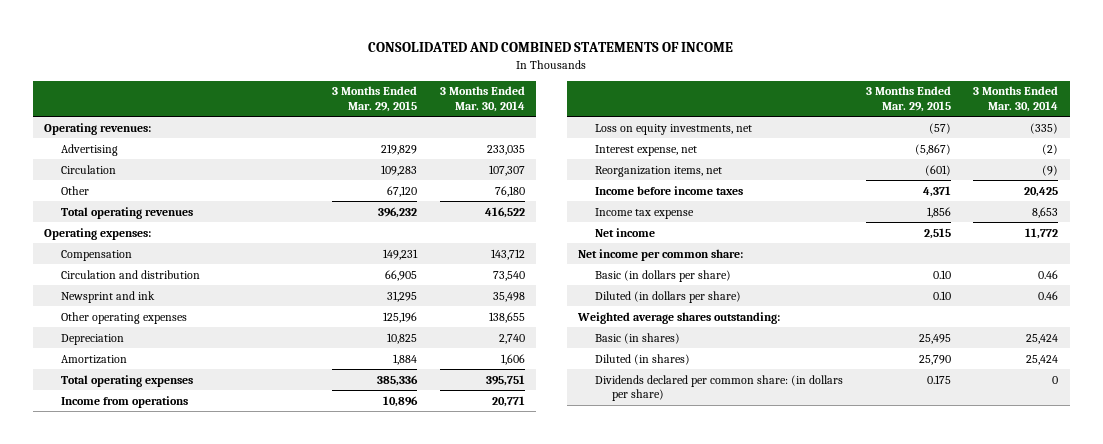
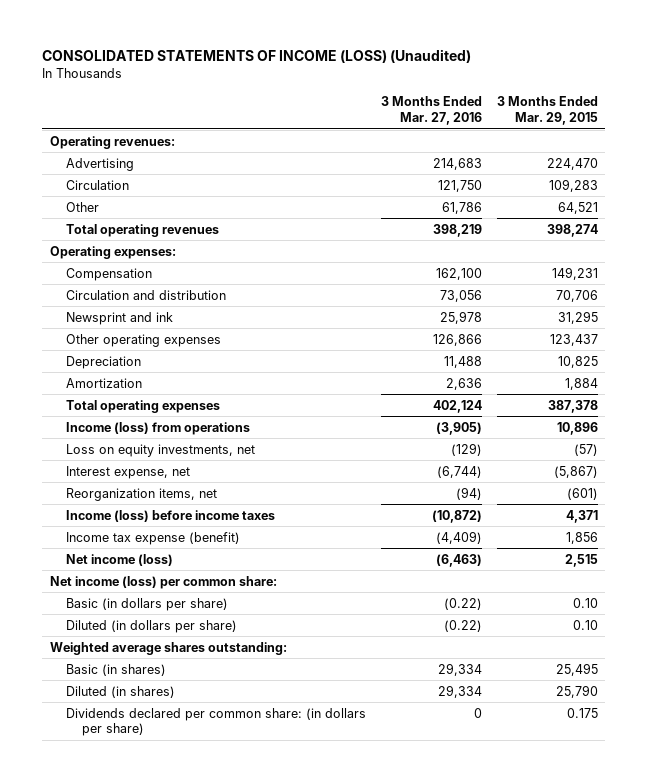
[368,41,734,52] CONSOLIDATED AND COMBINED STATEMENTS OF INCOME -> [42,49,472,64] CONSOLIDATED STATEMENTS OF INCOME (LOSS) (Unaudited)
[439,86,525,112] 3 Months Ended Mar. 30, 2014 -> none
none -> [380,96,482,126] 3 Months Ended Mar. 27, 2016
[380,143,417,155] 219,829 -> [546,157,598,170] 224,470
[386,185,417,197] 67,120 -> [557,201,598,214] 64,521
[377,206,417,218] 396,232 -> [546,223,598,237] 398,274
[384,269,417,281] 66,905 -> [555,289,598,302] 70,706
[382,311,417,323] 125,196 -> [549,333,598,346] 123,437
[376,374,418,386] 385,336 -> [547,399,598,413] 387,378
[61,395,189,408] Income from operations -> [65,421,250,435] Income (loss) from operations
[594,185,743,195] Income before income taxes -> [65,509,275,522] Income (loss) before income taxes
[594,207,694,219] Income tax expense -> [65,531,240,545] Income tax expense (benefit)
[594,227,655,237] Net income -> [65,553,173,566] Net income (loss)
[578,248,744,261] Net income per common share: -> [49,575,277,589] Net income (loss) per common share:

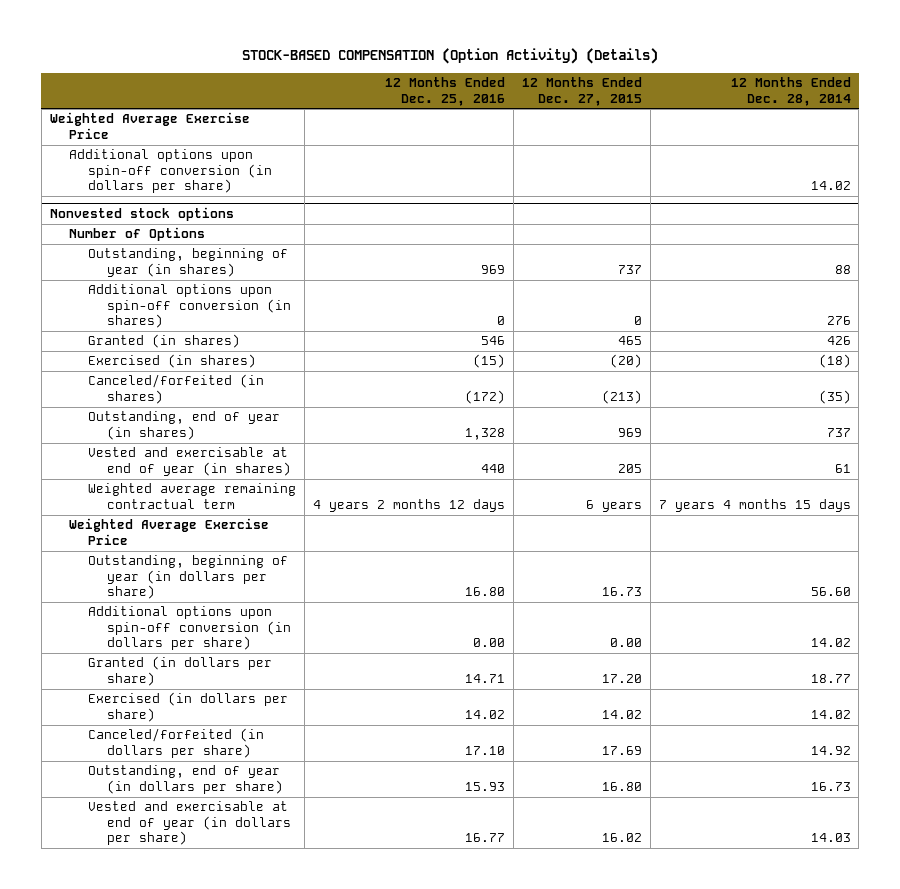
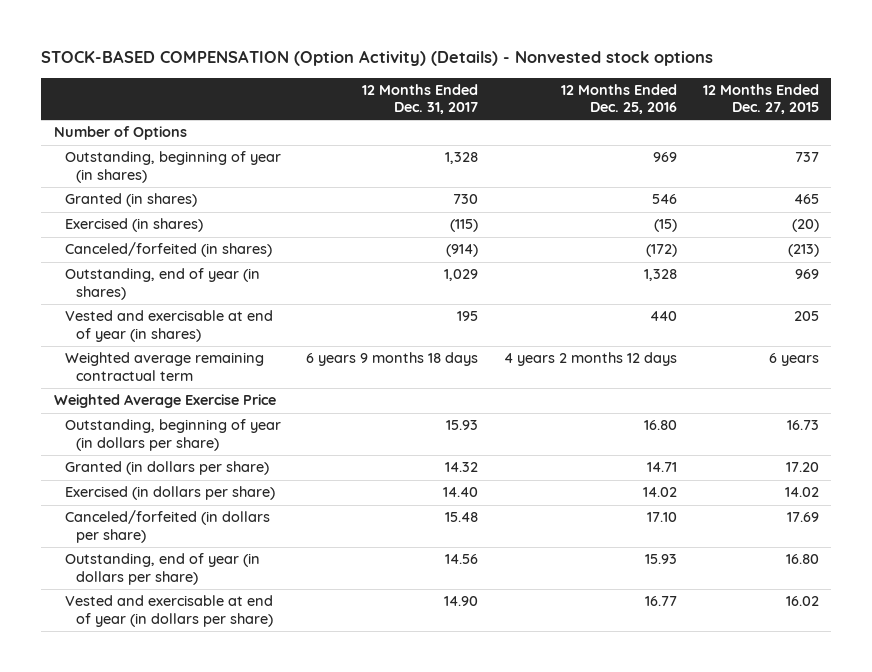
[242,48,659,65] STOCK-BASED COMPENSATION (Option Activity) (Details) -> [40,50,713,67] STOCK-BASED COMPENSATION (Option Activity) (Details) - Nonvested stock options
[730,76,851,106] 12 Months Ended Dec. 28, 2014 -> none
none -> [362,84,479,115] 12 Months Ended Dec. 31, 2017
[49,112,250,139] Weighted Average Exercise Price -> none
[68,149,273,194] Additional options upon spin-off conversion (in dollars per share) -> none
[49,207,234,222] Nonvested stock options -> none
[88,284,292,329] Additional options upon spin-off conversion (in shares) -> none
[88,606,292,651] Additional options upon spin-off conversion (in dollars per share) -> none

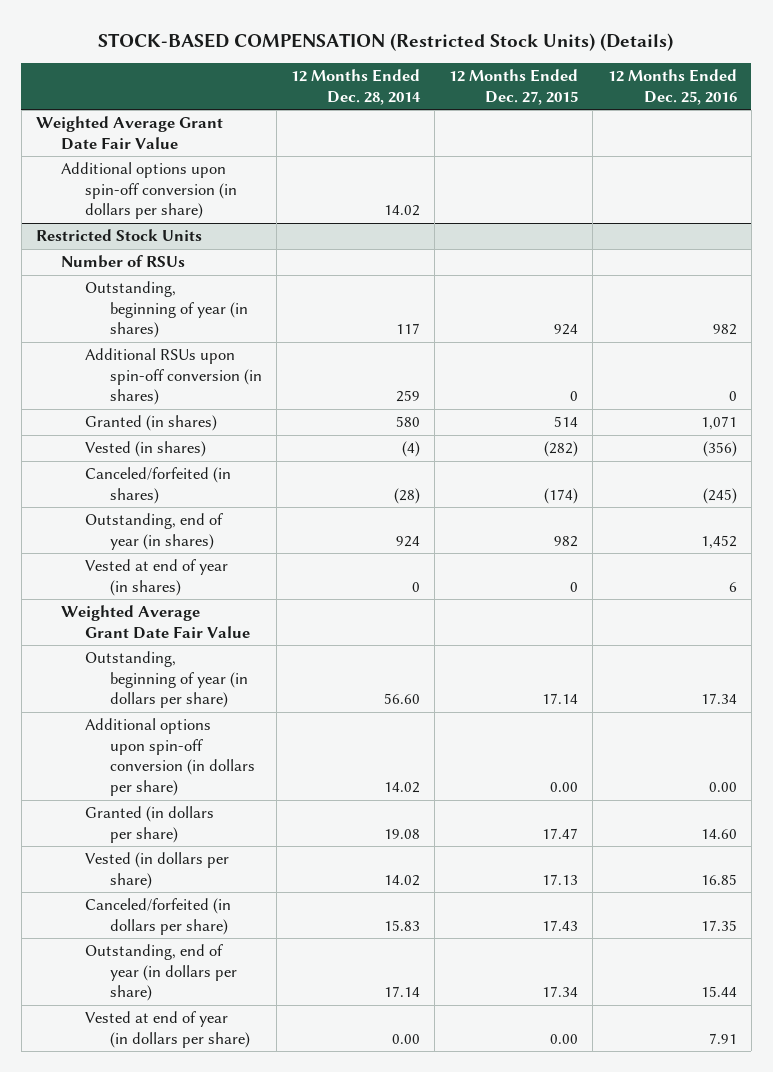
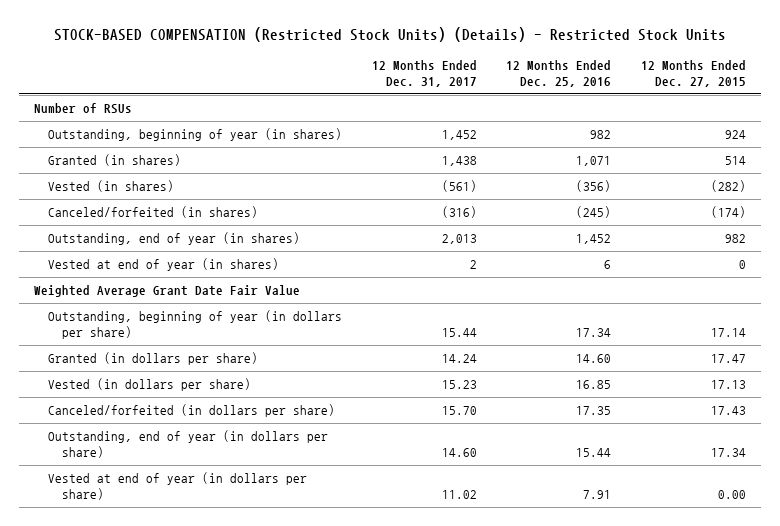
[98,32,674,51] STOCK-BASED COMPENSATION (Restricted Stock Units) (Details) -> [54,27,727,43] STOCK-BASED COMPENSATION (Restricted Stock Units) (Details) - Restricted Stock Units
[290,69,421,106] 12 Months Ended Dec. 28, 2014 -> none
none -> [371,59,477,87] 12 Months Ended Dec. 31, 2017
[36,116,224,150] Weighted Average Grant Date Fair Value -> none
[60,162,238,220] Additional options upon spin-off conversion (in dollars per share) -> none
[36,229,203,242] Restricted Stock Units -> none
[85,348,262,406] Additional RSUs upon spin-off conversion (in shares) -> none
[85,718,255,797] Additional options upon spin-off conversion (in dollars per share) -> none

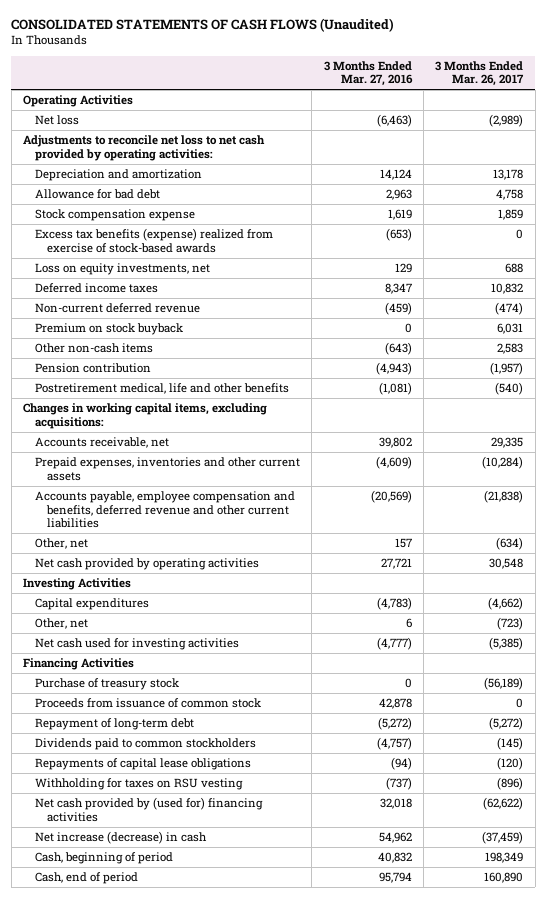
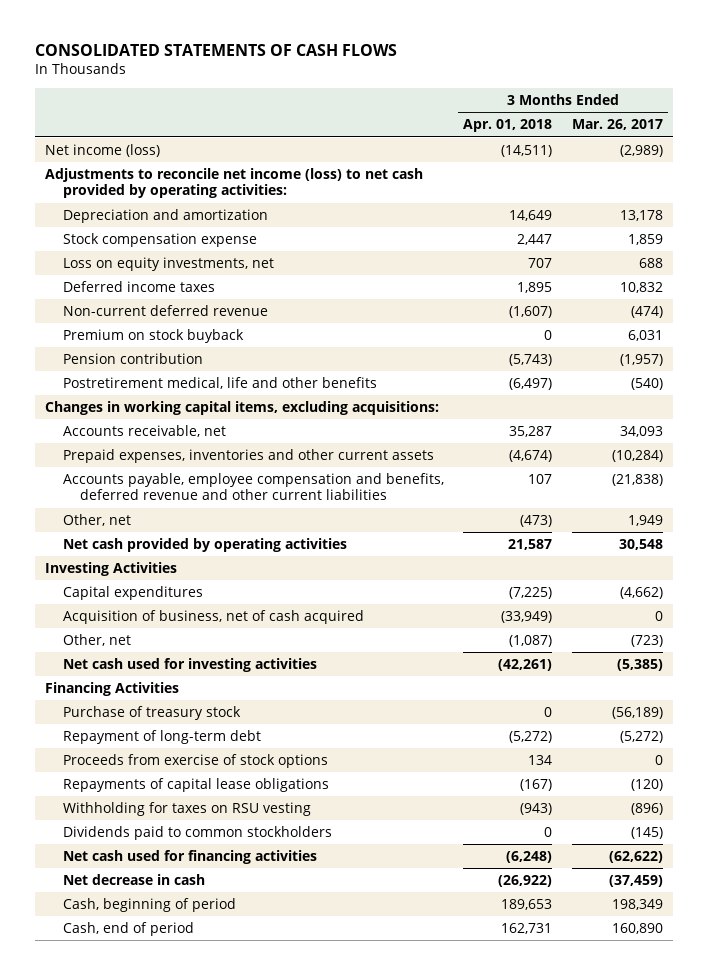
[11,17,395,32] CONSOLIDATED STATEMENTS OF CASH FLOWS (Unaudited) -> [35,44,398,57] CONSOLIDATED STATEMENTS OF CASH FLOWS
[323,60,413,87] 3 Months Ended Mar. 27, 2016 -> none
none -> [463,119,553,133] Apr. 01, 2018
[23,95,134,108] Operating Activities -> none
[35,115,80,126] Net loss -> [45,143,161,157] Net income (loss)
[23,135,266,161] Adjustments to reconcile net loss to net cash provided by operating activities: -> [45,167,424,199] Adjustments to reconcile net income (loss) to net cash provided by operating activities:
[35,189,161,200] Allowance for bad debt -> none
[35,228,274,253] Excess tax benefits (expense) realized from exercise of stock-based awards -> none
[35,343,154,354] Other non-cash items -> none
[491,437,524,449] 29,335 -> [620,425,664,437] 34,093
[496,537,524,551] (634) -> [628,514,664,526] 1,949
none -> [62,609,364,624] Acquisition of business, net of cash acquired
[35,698,262,709] Proceeds from issuance of common stock -> none
none -> [62,753,328,768] Proceeds from exercise of stock options
[35,738,257,751] Dividends paid to common stockholders -> [62,825,332,840] Dividends paid to common stockholders
[35,797,264,822] Net cash provided by (used for) financing activities -> [62,849,317,864] Net cash used for financing activities
[35,831,208,845] Net increase (decrease) in cash -> [62,873,205,885] Net decrease in cash

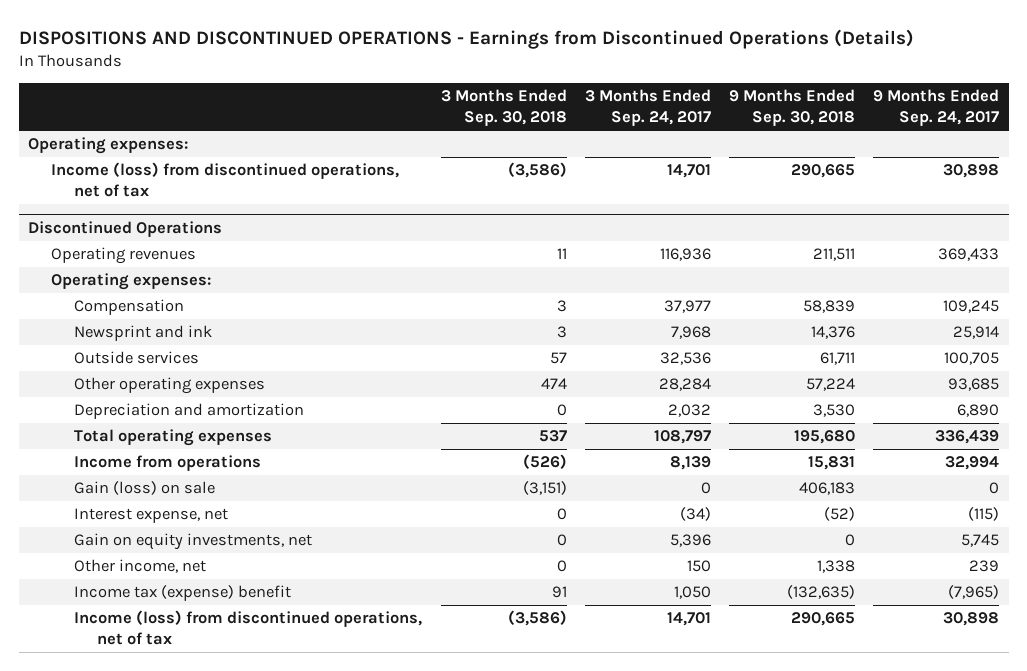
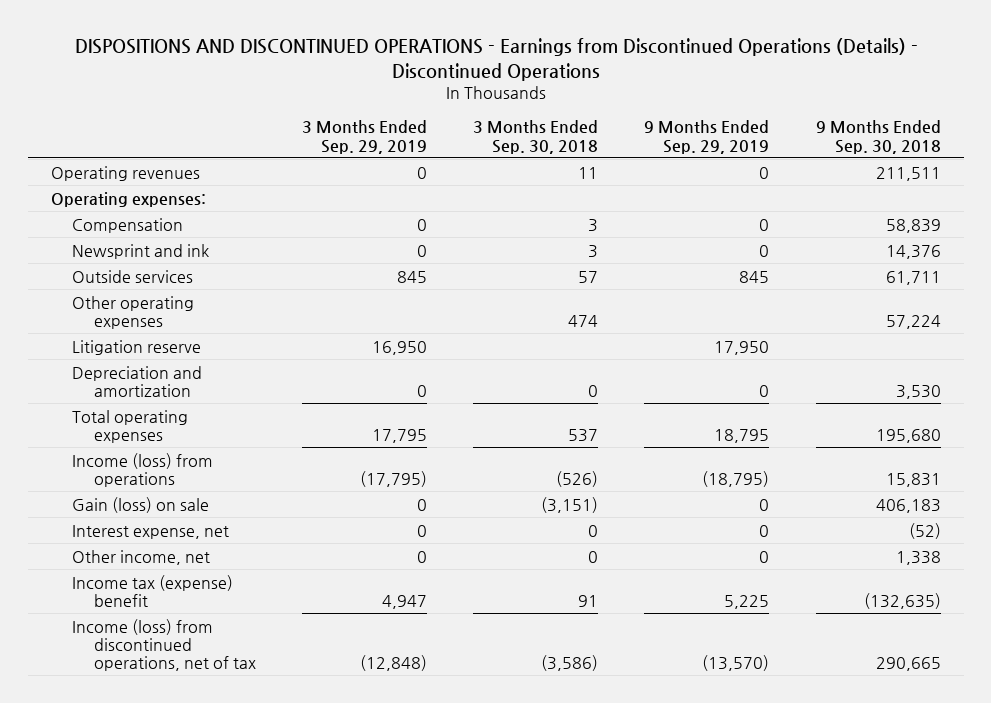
[18,29,914,50] DISPOSITIONS AND DISCONTINUED OPERATIONS - Earnings from Discontinued Operations (Details) -> [74,38,918,81] DISPOSITIONS AND DISCONTINUED OPERATIONS - Earnings from Discontinued Operations (Details) - Discontinued Operations
[584,88,711,127] 3 Months Ended Sep. 24, 2017 -> none
[873,88,1000,127] 9 Months Ended Sep. 24, 2017 -> none
none -> [302,120,428,154] 3 Months Ended Sep. 29, 2019
none -> [644,120,770,154] 9 Months Ended Sep. 29, 2019
[27,137,188,155] Operating expenses: -> none
[50,162,399,198] Income (loss) from discontinued operations, net of tax -> none
[27,220,222,237] Discontinued Operations -> none
none -> [72,339,202,355] Litigation reserve
[74,455,262,472] Income from operations -> [72,452,214,487] Income (loss) from operations
[74,533,313,551] Gain on equity investments, net -> none

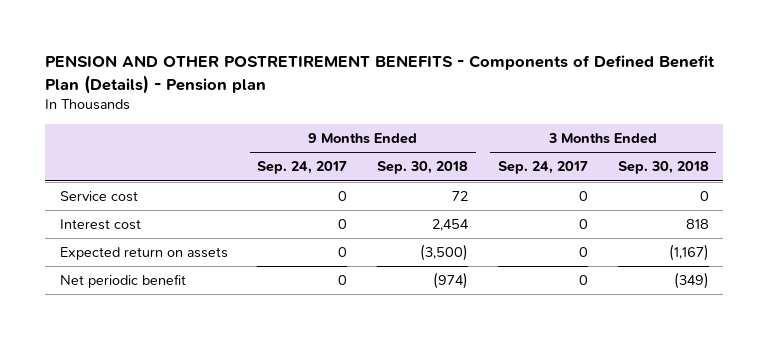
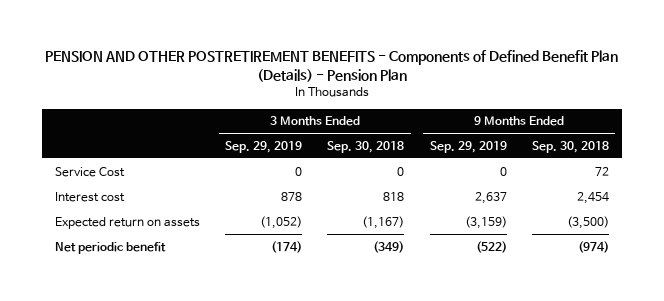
[44,55,715,94] PENSION AND OTHER POSTRETIREMENT BENEFITS - Components of Defined Benefit Plan (Details) - Pension plan -> [44,49,618,82] PENSION AND OTHER POSTRETIREMENT BENEFITS - Components of Defined Benefit Plan (Details) - Pension Plan
[257,161,348,175] Sep. 24, 2017 -> none
[497,161,588,175] Sep. 24, 2017 -> none
none -> [224,140,302,153] Sep. 29, 2019
none -> [429,140,507,153] Sep. 29, 2019
[59,191,138,203] Service cost -> [54,166,125,177] Service Cost

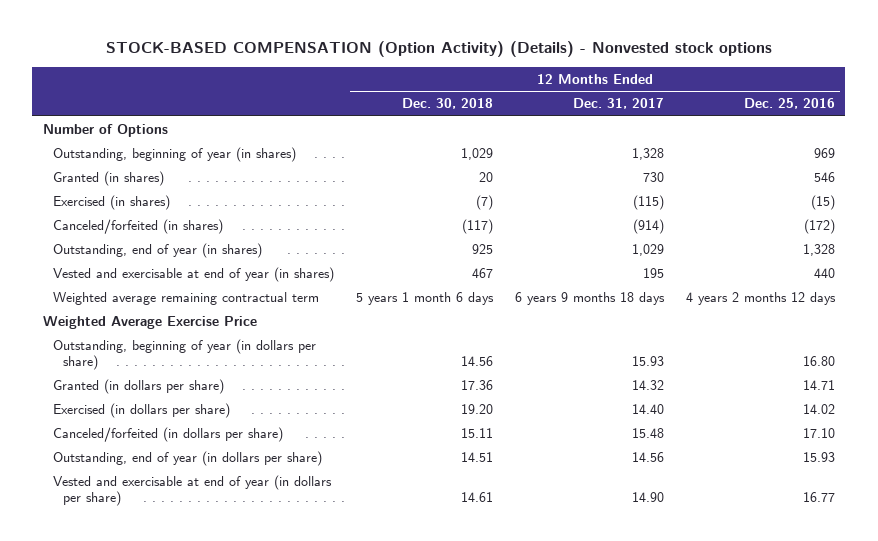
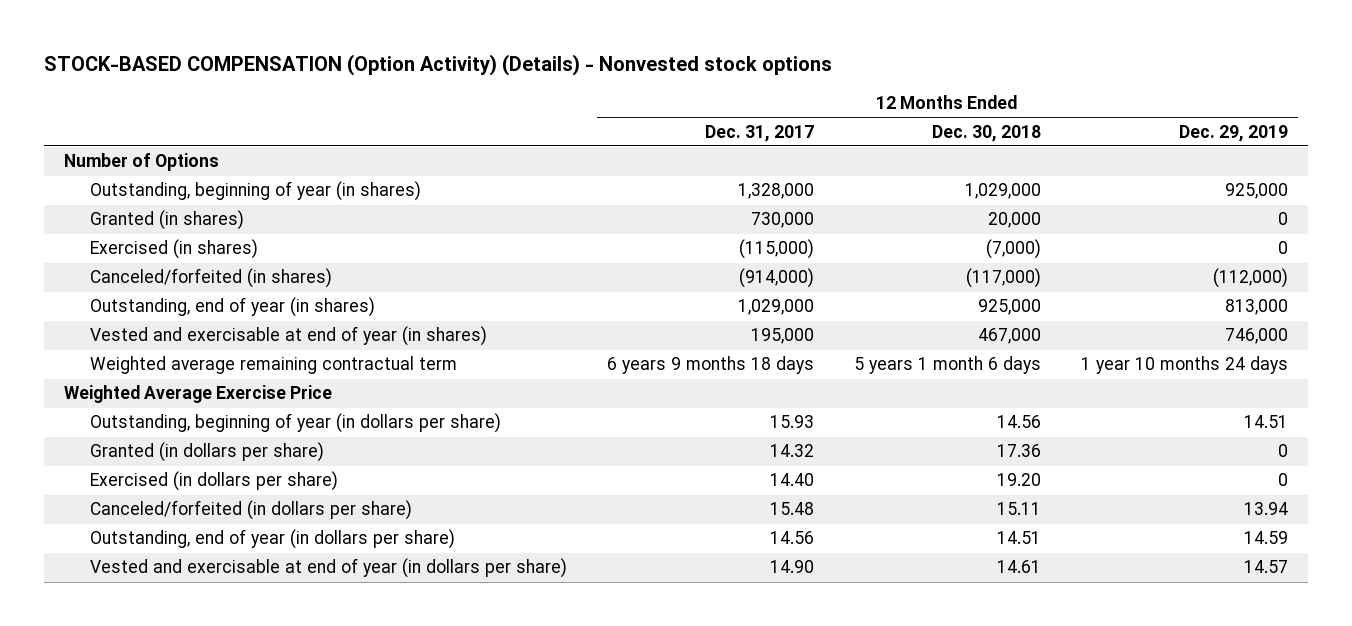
[743,98,835,110] Dec. 25, 2016 -> none
none -> [1178,124,1288,142] Dec. 29, 2019
[460,148,493,161] 1,029 -> [964,183,1041,200] 1,029,000
[631,148,664,161] 1,328 -> [737,183,814,200] 1,328,000
[478,172,493,183] 20 -> [987,212,1041,229] 20,000
[642,172,664,183] 730 -> [750,212,814,229] 730,000
[475,195,493,211] (7) -> [985,239,1041,260] (7,000)
[632,195,664,211] (115) -> [738,239,814,260] (115,000)
[461,219,493,235] (117) -> [965,268,1041,289] (117,000)
[632,219,664,235] (914) -> [738,268,814,289] (914,000)
[471,244,493,255] 925 -> [977,299,1041,316] 925,000
[631,244,664,257] 1,029 -> [737,299,814,316] 1,029,000
[471,268,493,279] 467 -> [977,328,1041,345] 467,000
[642,268,664,279] 195 -> [750,328,814,345] 195,000

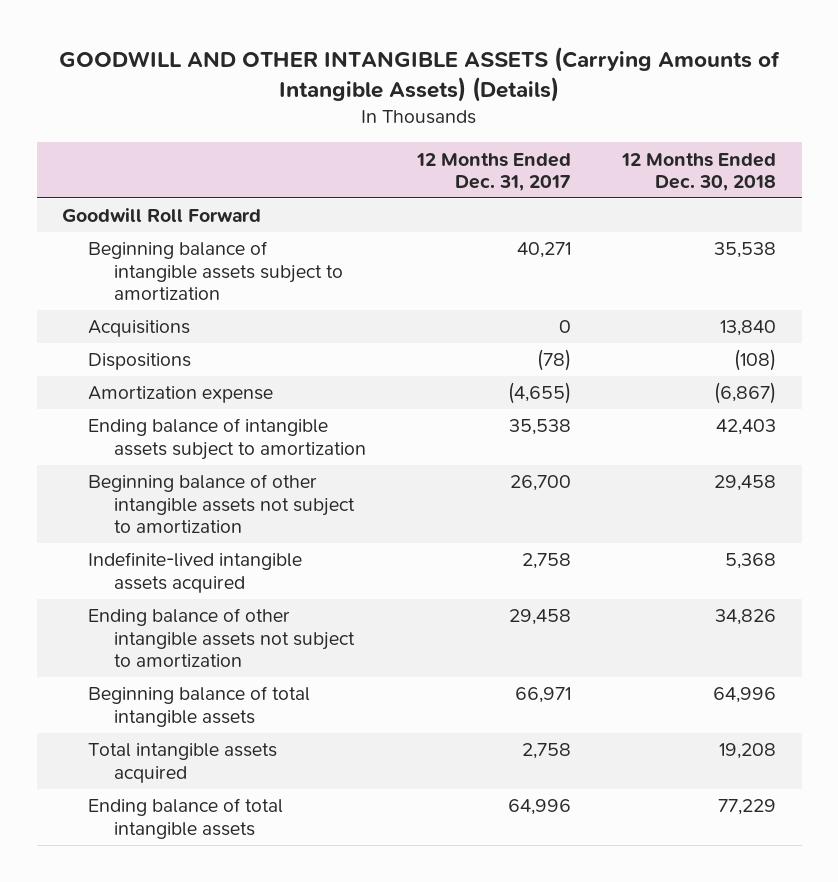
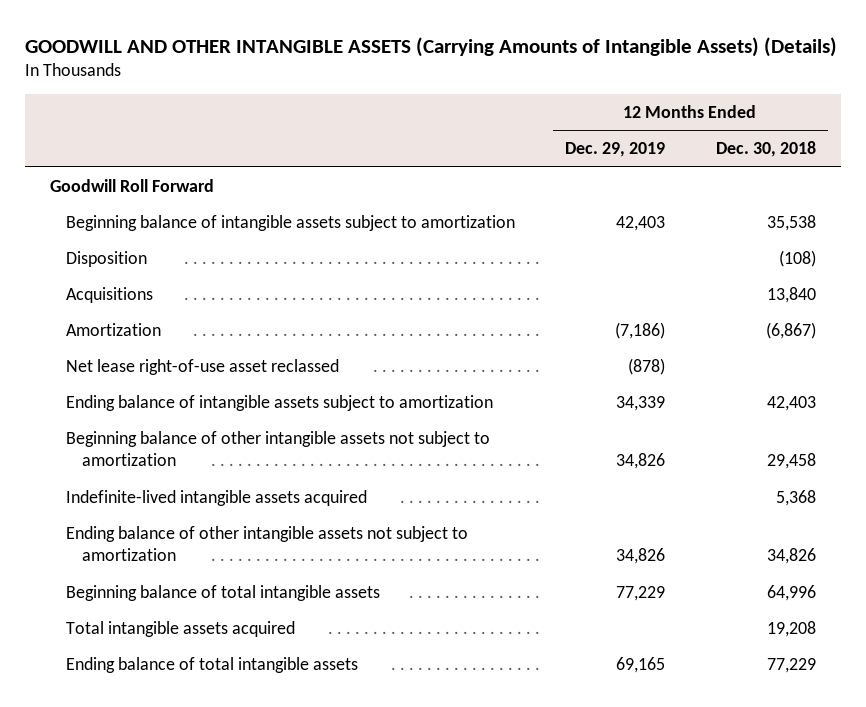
[415,152,571,191] 12 Months Ended Dec. 31, 2017 -> none
none -> [565,142,666,158] Dec. 29, 2019
none -> [66,250,148,267] Disposition
[87,353,191,371] Dispositions -> none
[87,386,273,404] Amortization expense -> [66,322,162,336] Amortization
none -> [66,358,340,375] Net lease right-of-use asset reclassed

